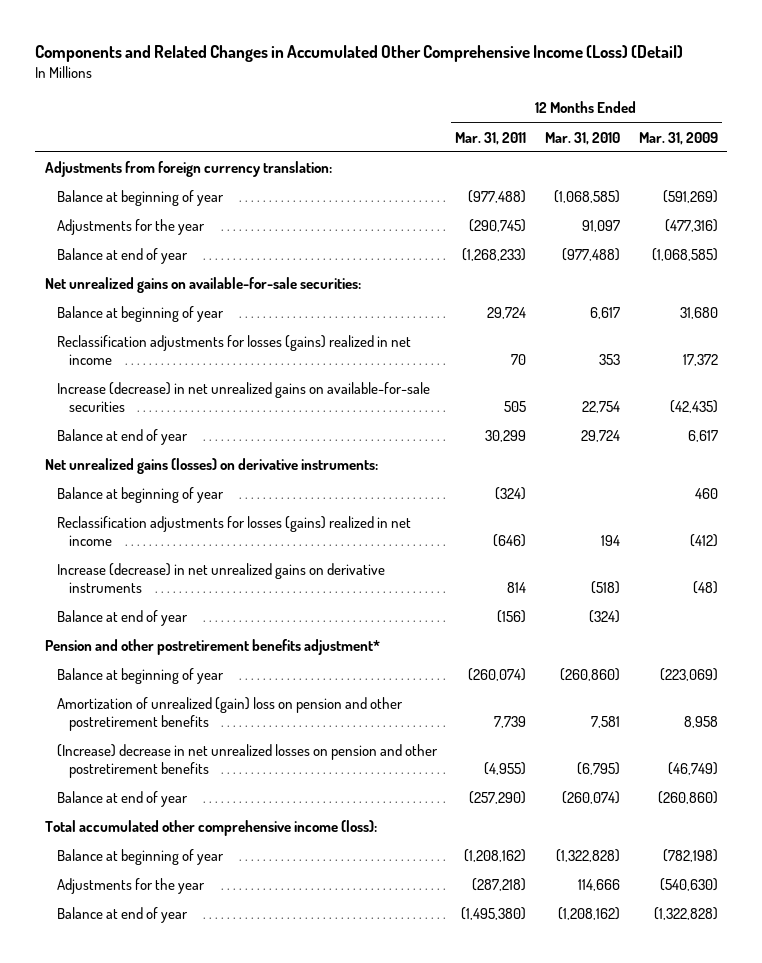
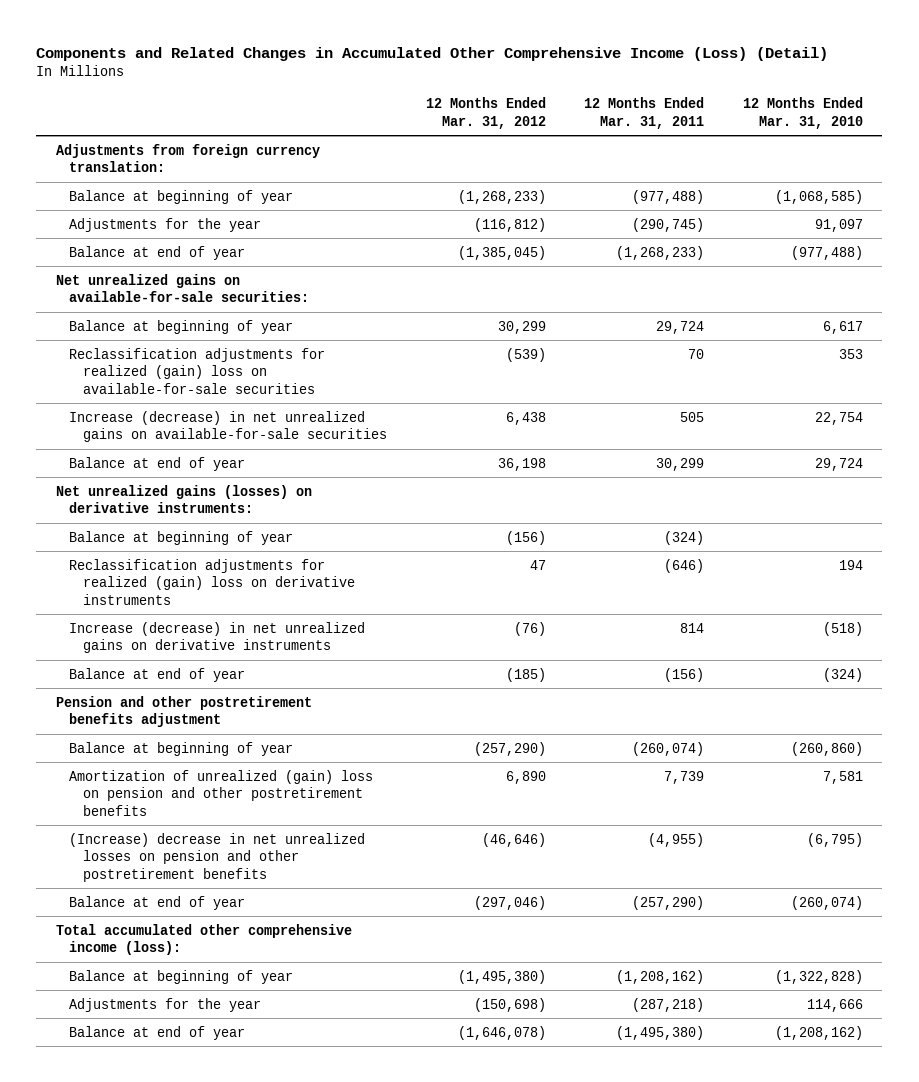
[638,131,718,145] Mar. 31, 2009 -> none
none -> [425,97,546,129] 12 Months Ended Mar. 31, 2012
[56,335,411,366] Reclassification adjustments for losses (gains) realized in net income -> [69,347,326,394] Reclassification adjustments for realized (gain) loss on available-for-sale securities
[56,516,411,547] Reclassification adjustments for losses (gains) realized in net income -> [69,558,355,605] Reclassification adjustments for realized (gain) loss on derivative instruments
[44,639,380,656] Pension and other postretirement benefits adjustment* -> [55,695,312,728] Pension and other postretirement benefits adjustment

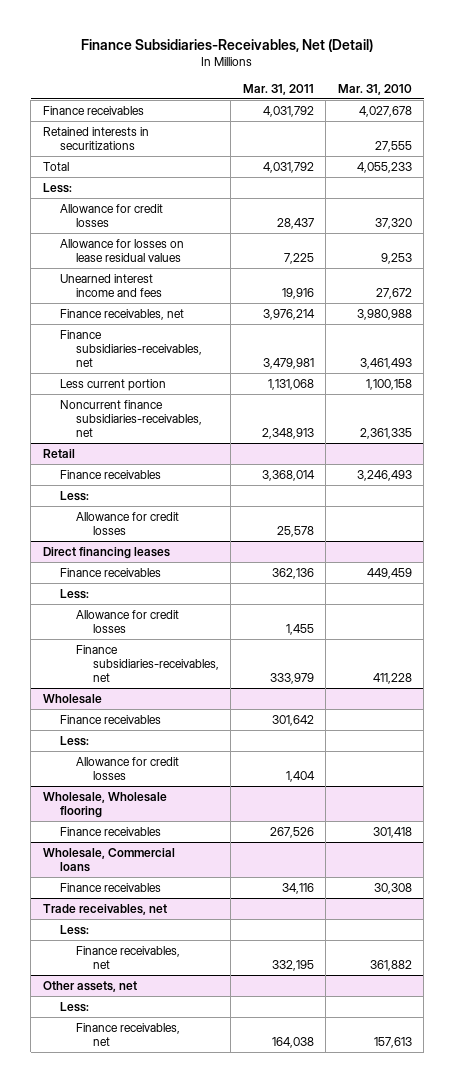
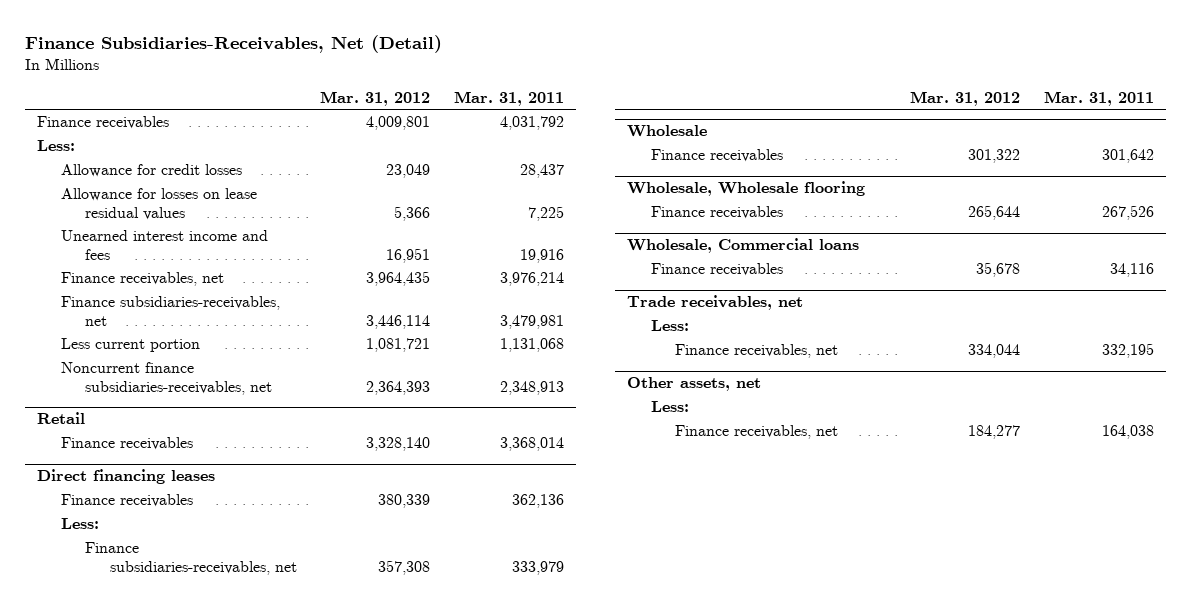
[337,83,412,95] Mar. 31, 2010 -> none
none -> [320,90,431,106] Mar. 31, 2012
[42,126,149,150] Retained interests in securitizations -> none
[42,161,69,171] Total -> none
[59,490,89,501] Less: -> none
[76,511,180,535] Allowance for credit losses -> none
[76,609,180,633] Allowance for credit losses -> none
[59,735,89,746] Less: -> none
[76,756,180,780] Allowance for credit losses -> none

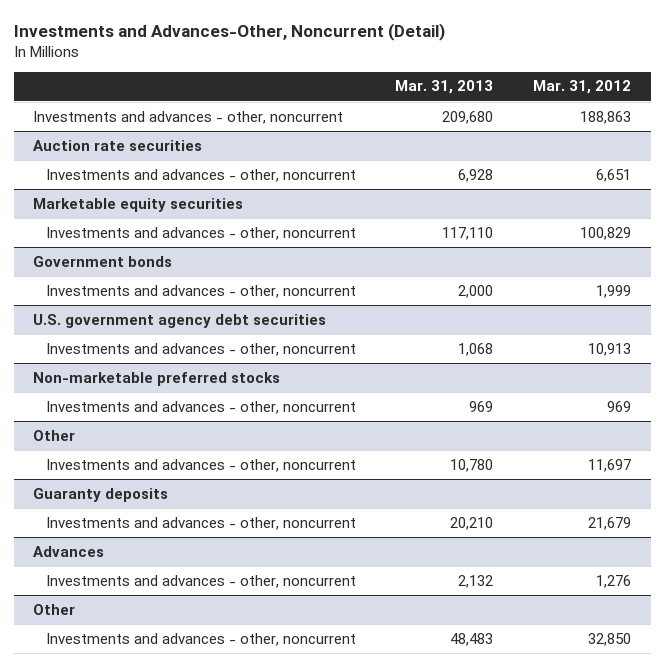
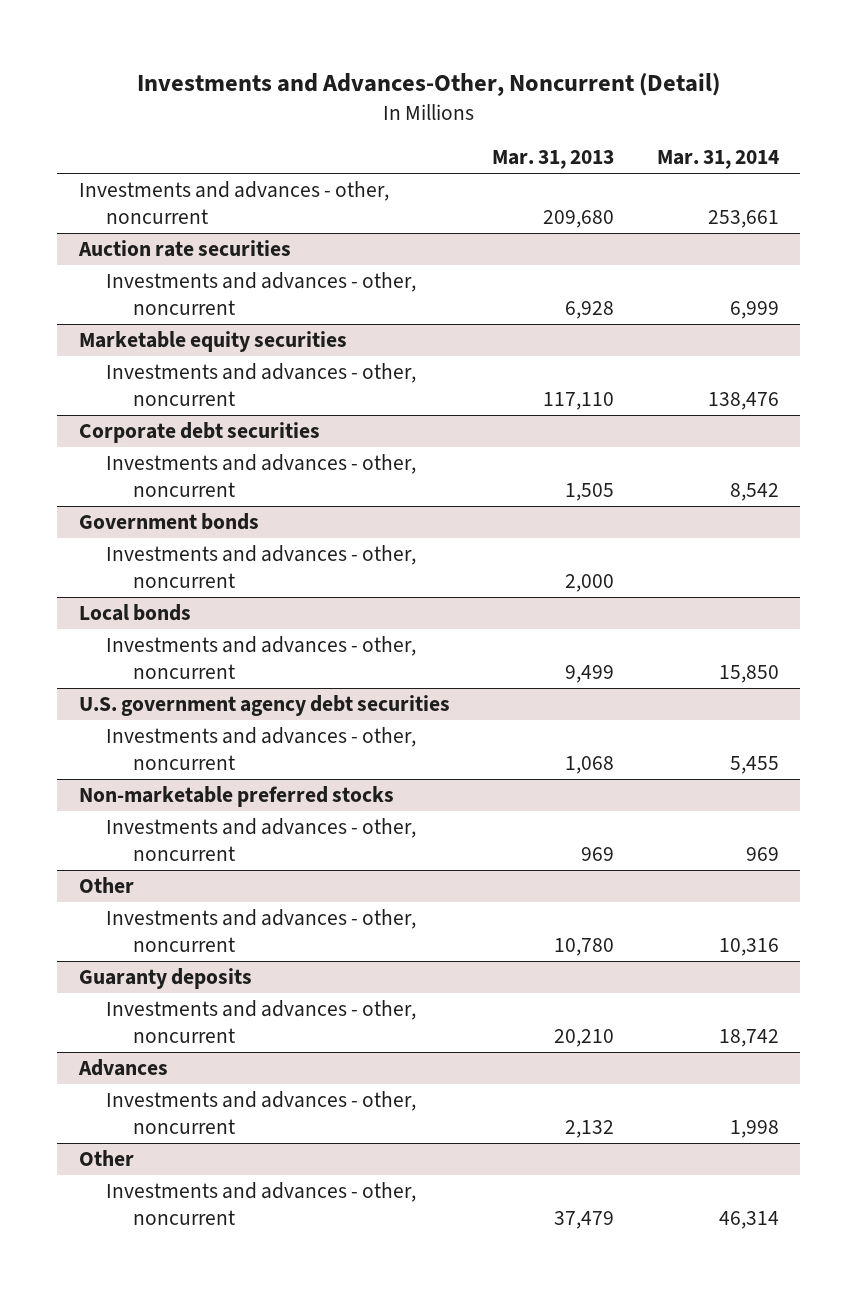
[532,80,631,95] Mar. 31, 2012 -> none
none -> [656,150,779,170] Mar. 31, 2014
none -> [78,422,320,444] Corporate debt securities
none -> [105,454,416,497] Investments and advances - other, noncurrent
none -> [78,604,191,622] Local bonds
none -> [105,636,416,679] Investments and advances - other, noncurrent
[450,632,494,646] 48,483 -> [554,1210,615,1229] 37,479

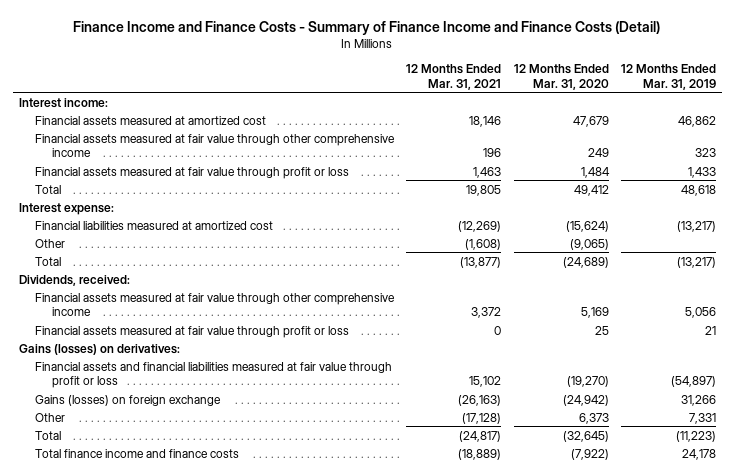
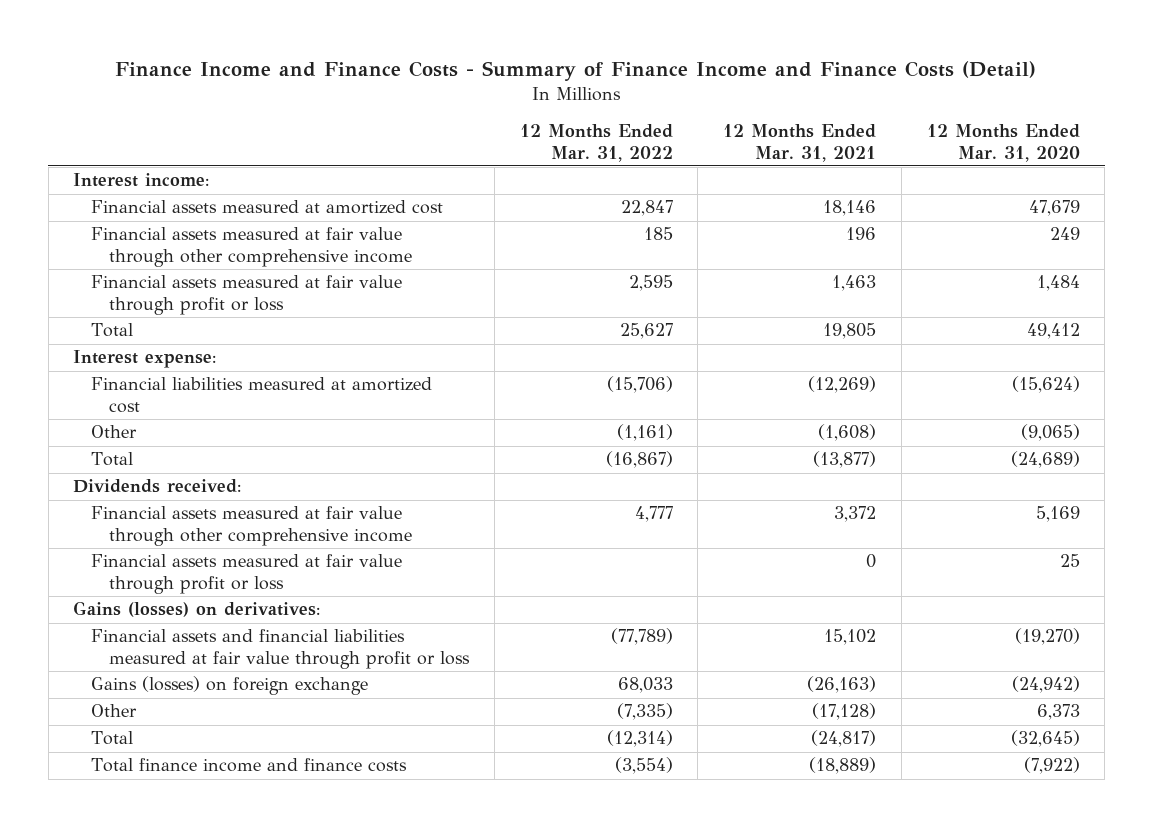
[620,64,716,90] 12 Months Ended Mar. 31, 2019 -> none
none -> [519,124,673,162] 12 Months Ended Mar. 31, 2022
[18,274,130,286] Dividends, received: -> [73,479,242,494] Dividends received:

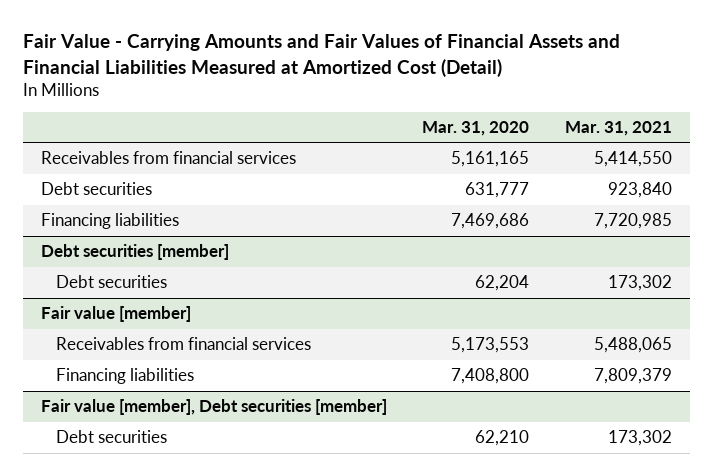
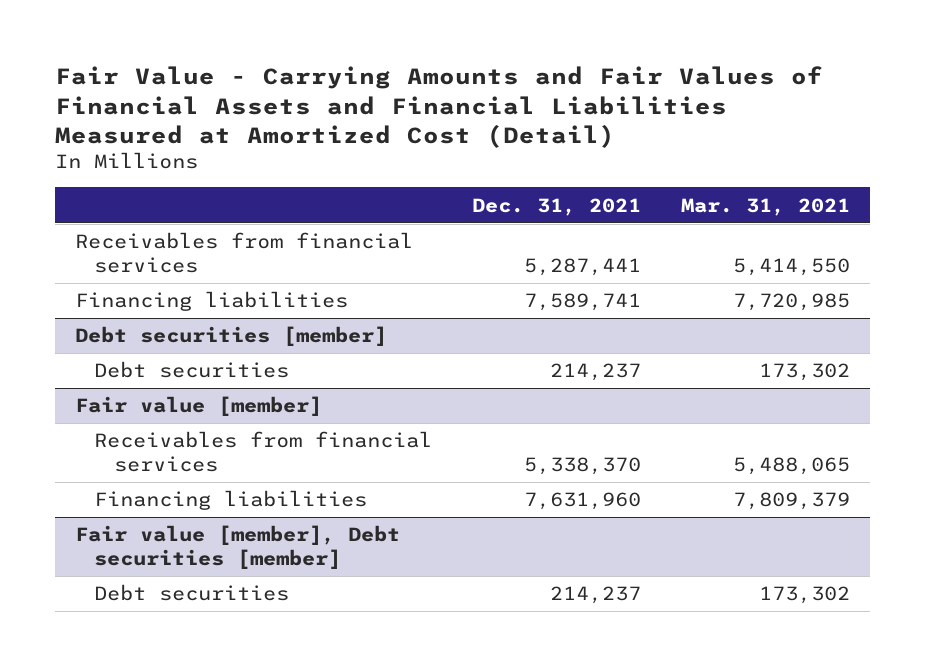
[422,121,530,137] Mar. 31, 2020 -> none
none -> [472,197,642,216] Dec. 31, 2021
[40,182,152,196] Debt securities -> none

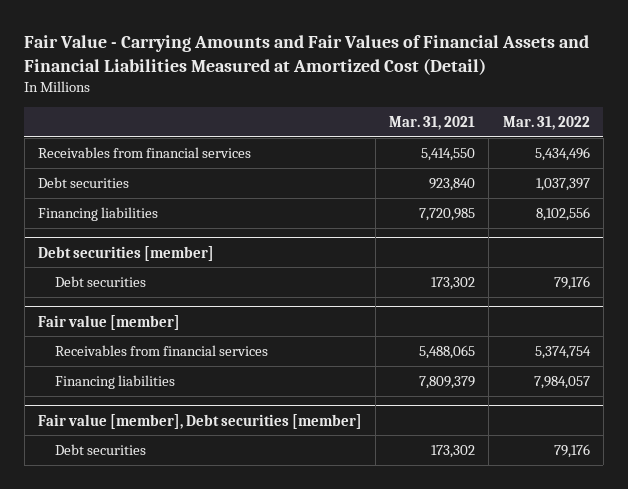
[472,197,642,216] Dec. 31, 2021 -> none
none -> [502,116,590,131] Mar. 31, 2022
none -> [38,176,130,188] Debt securities

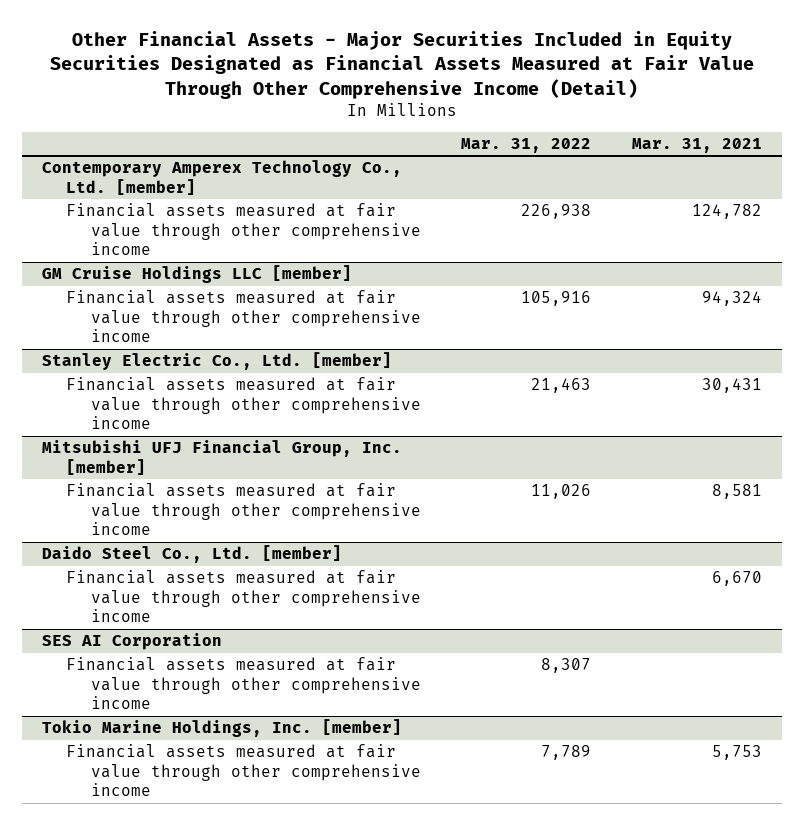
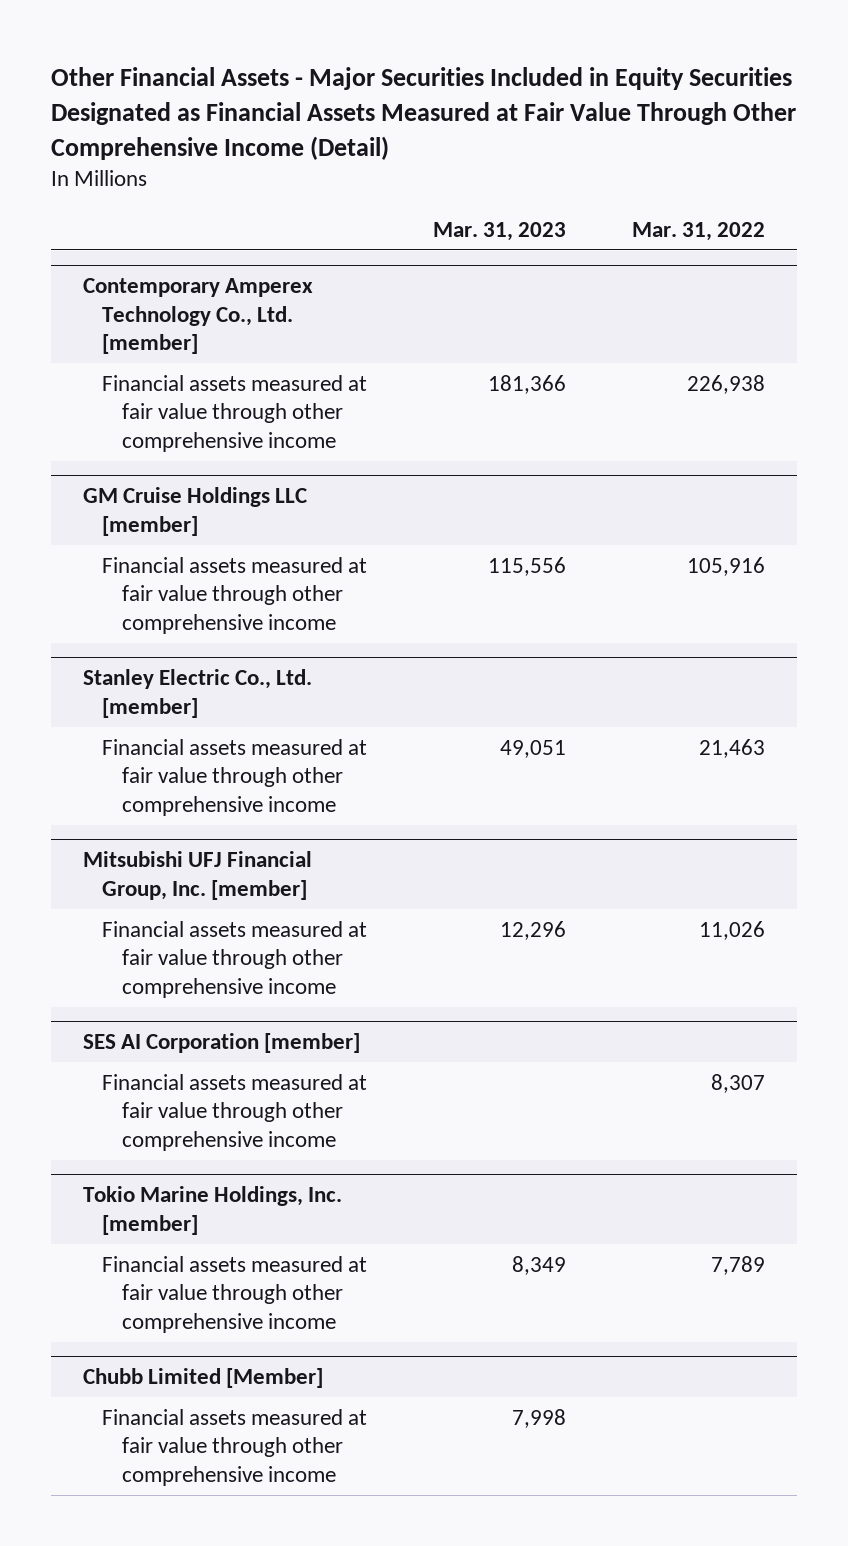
[632,137,763,153] Mar. 31, 2021 -> none
none -> [433,221,567,241] Mar. 31, 2023
[42,545,343,564] Daido Steel Co., Ltd. [member] -> none
[66,570,421,623] Financial assets measured at fair value through other comprehensive income -> none
[42,633,223,651] SES AI Corporation -> [83,1033,361,1054] SES AI Corporation [member]
none -> [83,1368,324,1389] Chubb Limited [Member]
none -> [102,1408,368,1486] Financial assets measured at fair value through other comprehensive income

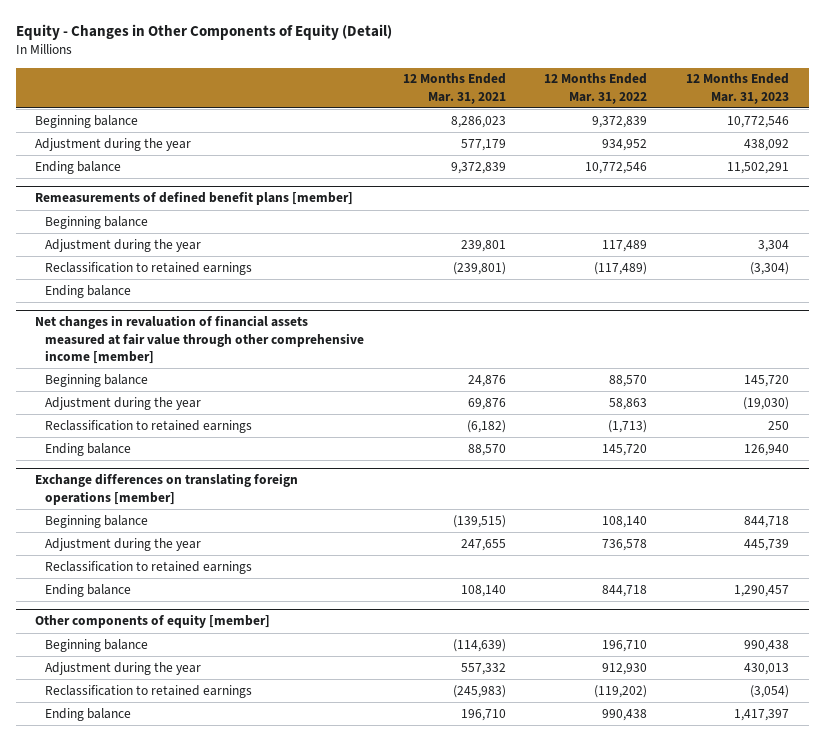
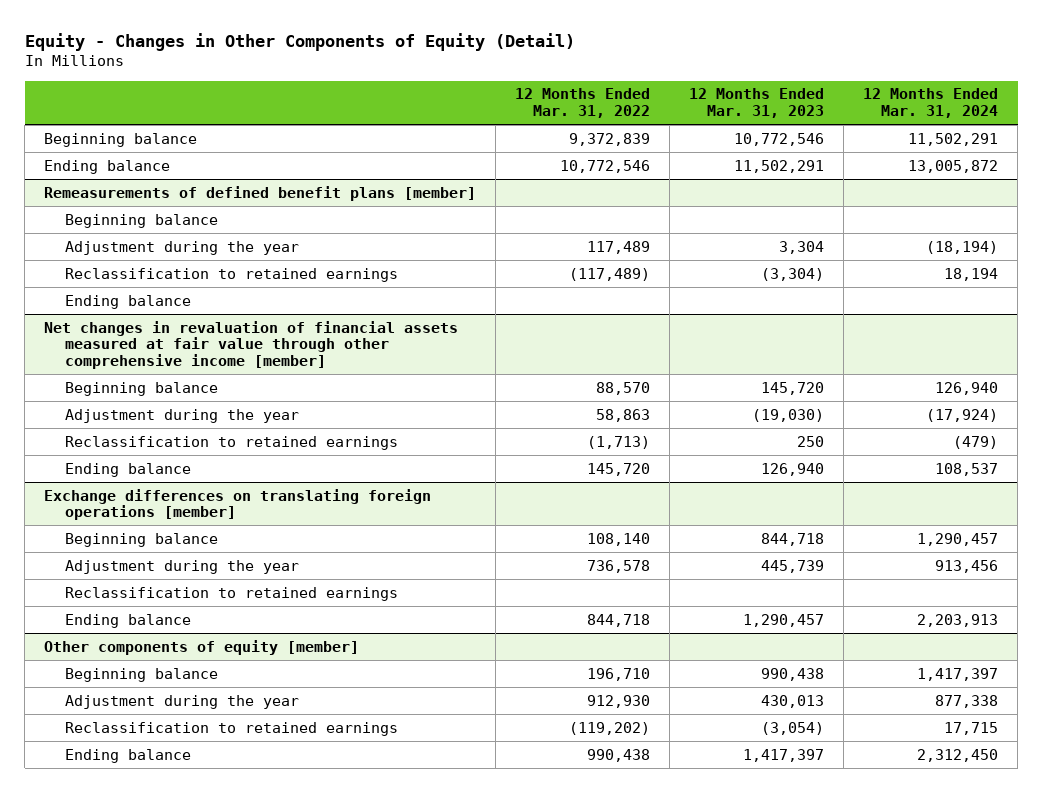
[402,73,506,104] 12 Months Ended Mar. 31, 2021 -> none
none -> [863,88,999,118] 12 Months Ended Mar. 31, 2024
[35,137,192,151] Adjustment during the year -> none

